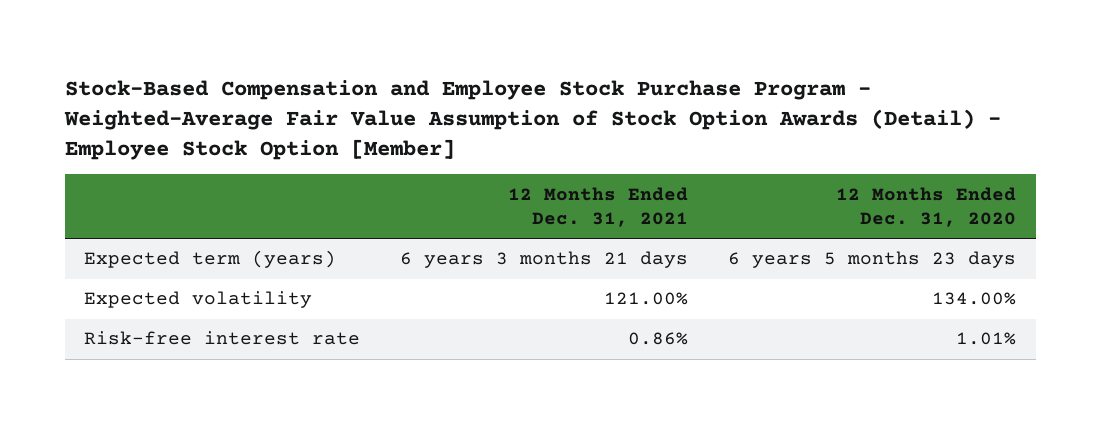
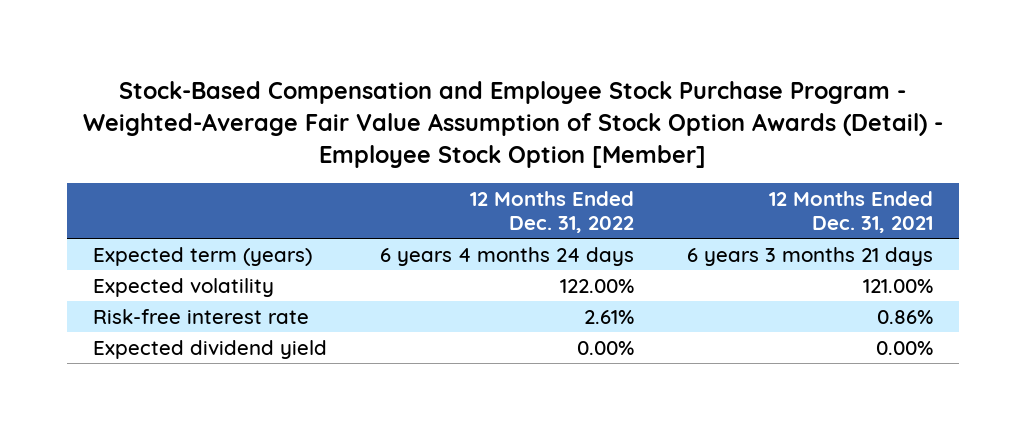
[836,186,1017,228] 12 Months Ended Dec. 31, 2020 -> none
none -> [470,191,635,233] 12 Months Ended Dec. 31, 2022
none -> [93,339,328,359] Expected dividend yield

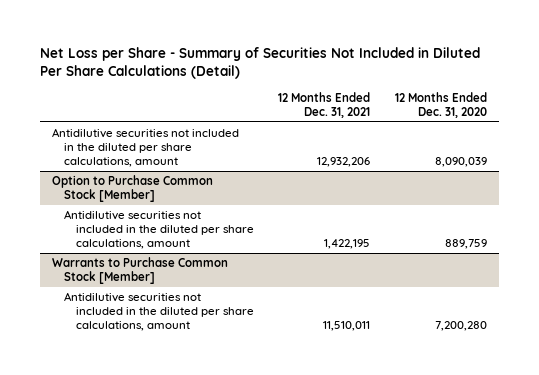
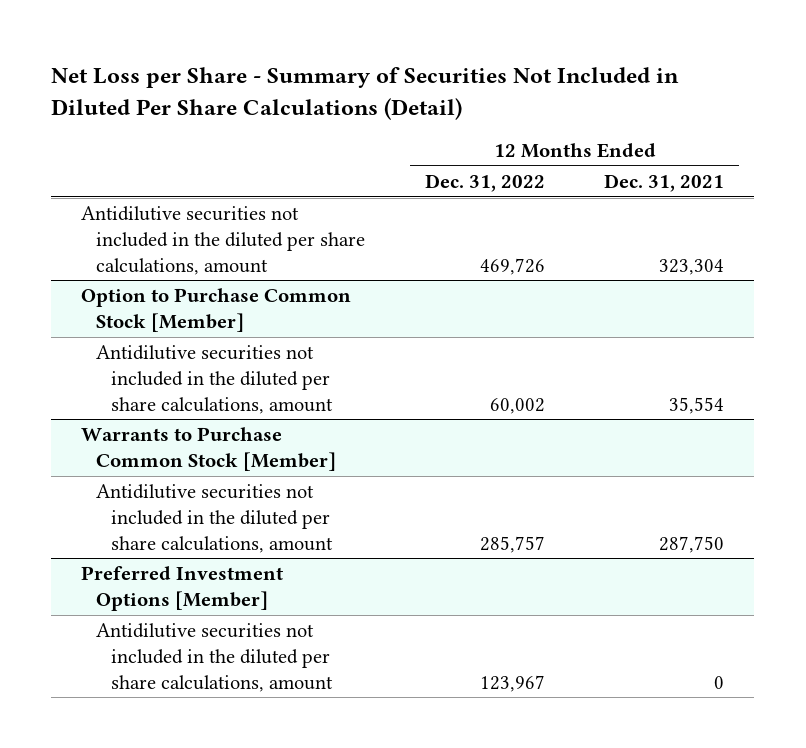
[394,91,487,119] 12 Months Ended Dec. 31, 2020 -> none
none -> [424,173,545,192] Dec. 31, 2022
[317,157,371,168] 12,932,206 -> [659,258,725,275] 323,304
[324,239,371,250] 1,422,195 -> [669,396,725,414] 35,554
[323,321,371,332] 11,510,011 -> [659,535,725,553] 287,750
none -> [81,566,284,611] Preferred Investment Options [Member]
none -> [95,623,333,692] Antidilutive securities not included in the diluted per share calculations, amount

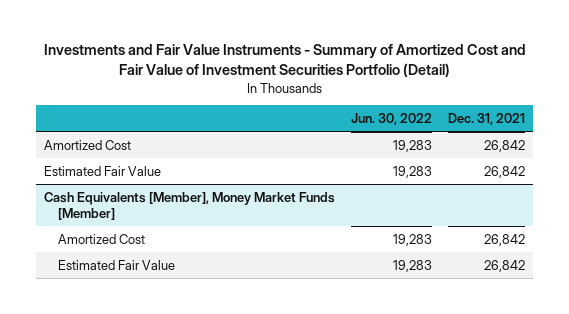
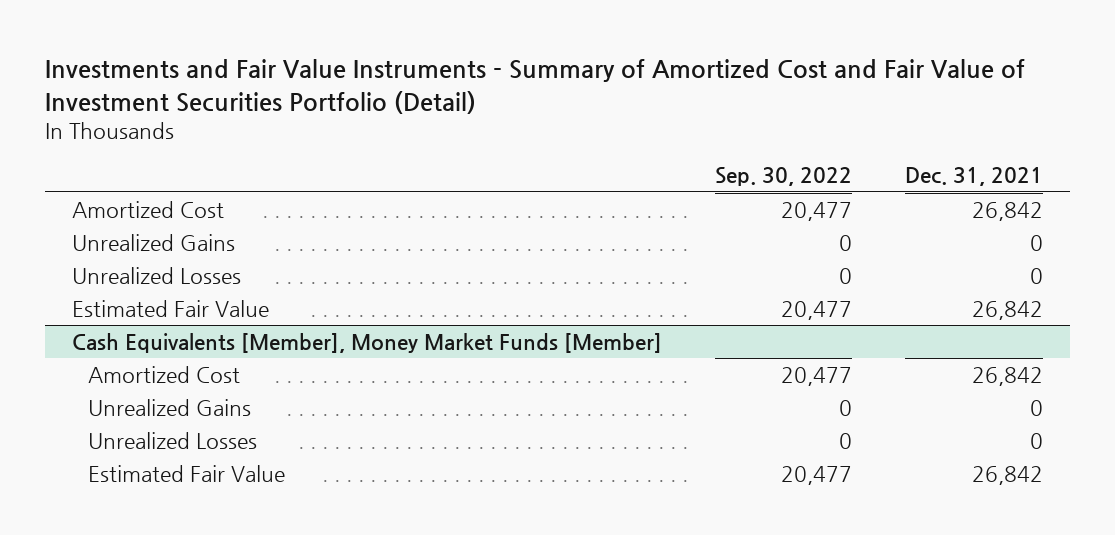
[351,112,433,125] Jun. 30, 2022 -> none
none -> [715,167,853,187] Sep. 30, 2022
none -> [71,234,235,252] Unrealized Gains
none -> [71,267,241,285] Unrealized Losses
none -> [88,399,252,417] Unrealized Gains
none -> [88,432,258,450] Unrealized Losses

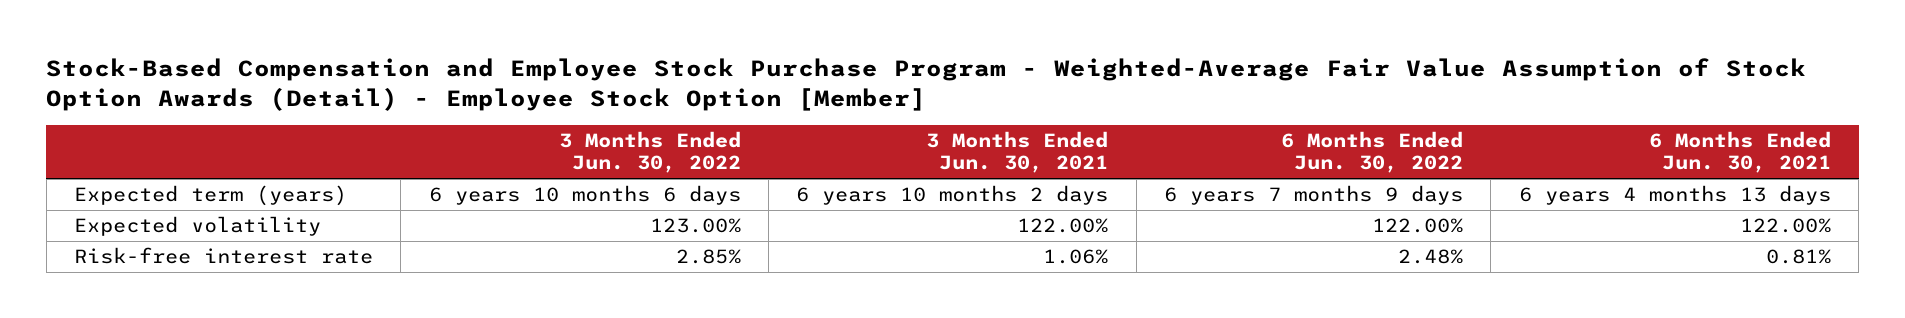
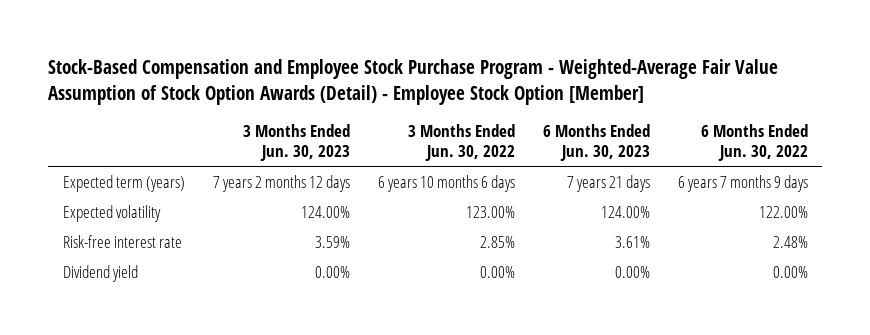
[926,131,1109,174] 3 Months Ended Jun. 30, 2021 -> none
[1648,131,1831,174] 6 Months Ended Jun. 30, 2021 -> none
none -> [242,124,350,161] 3 Months Ended Jun. 30, 2023
none -> [542,124,650,161] 6 Months Ended Jun. 30, 2023
none -> [62,264,138,282] Dividend yield

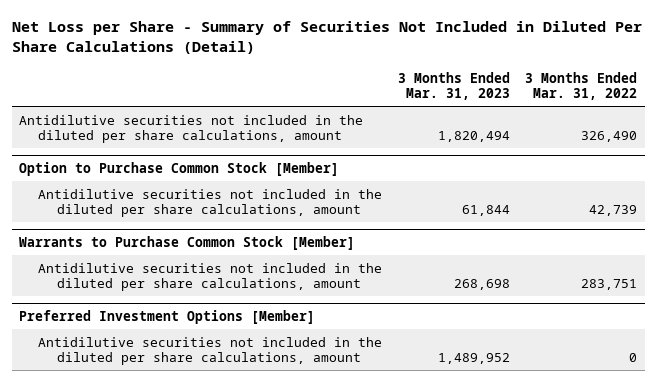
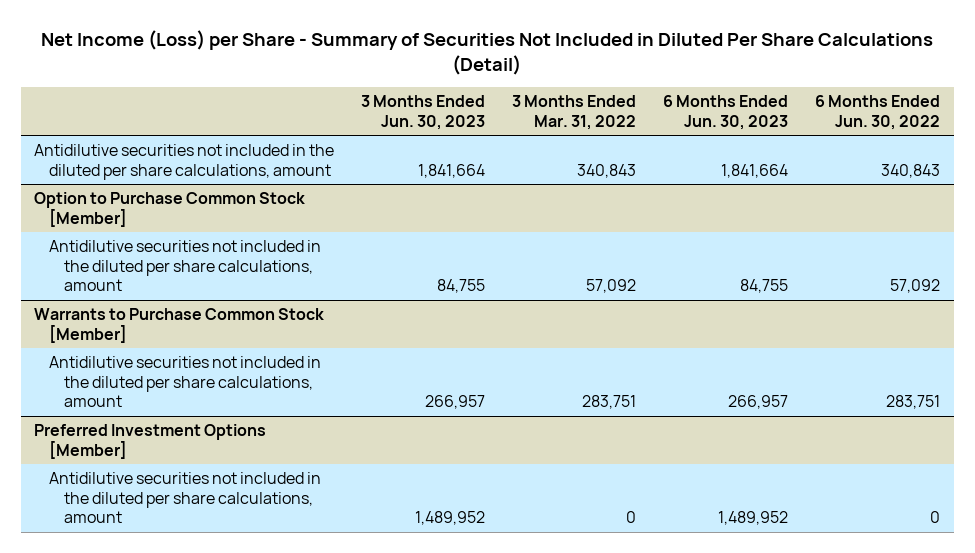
[11,20,642,54] Net Loss per Share - Summary of Securities Not Included in Diluted Per Share Calculations (Detail) -> [41,30,934,76] Net Income (Loss) per Share - Summary of Securities Not Included in Diluted Per Share Calculations (Detail)
[397,71,510,101] 3 Months Ended Mar. 31, 2023 -> none
none -> [361,95,486,131] 3 Months Ended Jun. 30, 2023
none -> [663,95,789,131] 6 Months Ended Jun. 30, 2023
none -> [815,95,941,131] 6 Months Ended Jun. 30, 2022
[580,130,637,142] 326,490 -> [577,163,637,178] 340,843
[588,204,637,216] 42,739 -> [586,279,637,294] 57,092

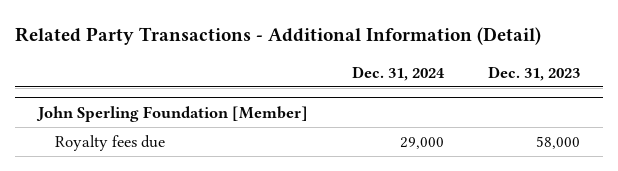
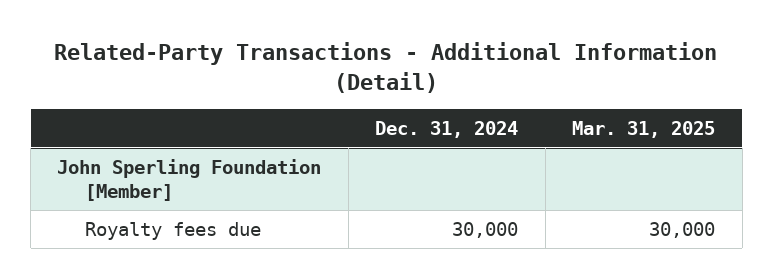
[15,27,542,46] Related Party Transactions - Additional Information (Detail) -> [54,42,718,93] Related-Party Transactions - Additional Information (Detail)
[488,65,581,81] Dec. 31, 2023 -> none
none -> [572,120,716,138] Mar. 31, 2025
[399,136,444,149] 29,000 -> [452,221,519,238] 30,000

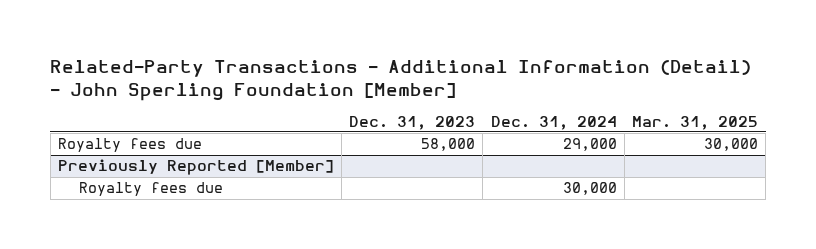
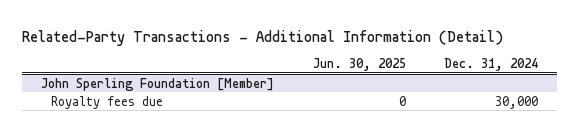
[50,59,752,101] Related-Party Transactions - Additional Information (Detail) - John Sperling Foundation [Member] -> [21,29,503,46] Related-Party Transactions - Additional Information (Detail)
[349,115,476,130] Dec. 31, 2023 -> none
[632,115,759,130] Mar. 31, 2025 -> none
none -> [312,58,406,72] Jun. 30, 2025
[57,138,202,153] Royalty fees due -> none
[57,159,334,176] Previously Reported [Member] -> [41,77,275,91] John Sperling Foundation [Member]

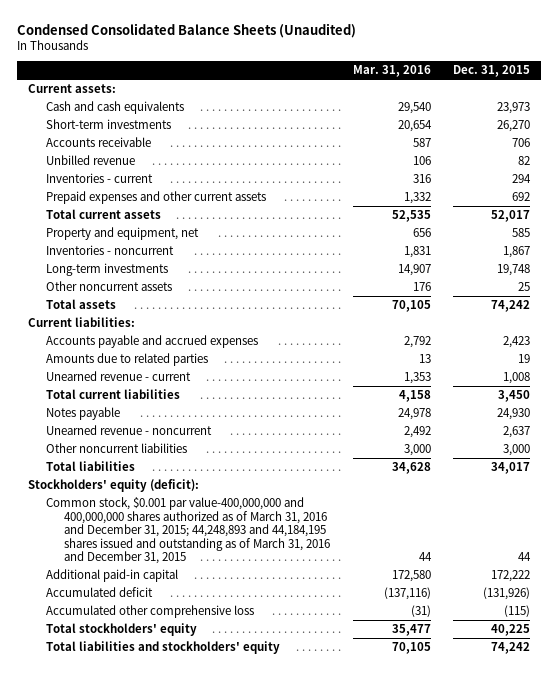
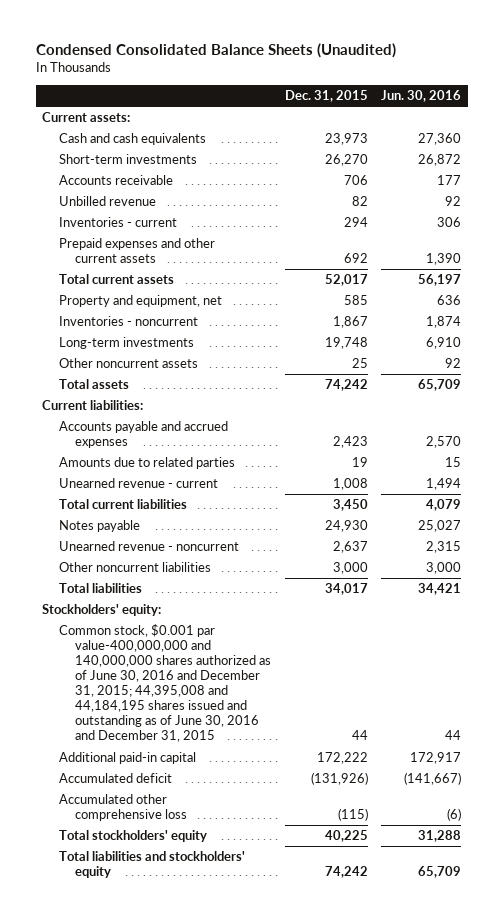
[352,65,431,78] Mar. 31, 2016 -> none
none -> [381,90,462,103] Jun. 30, 2016
[28,479,200,493] Stockholders' equity (deficit): -> [42,604,162,617] Stockholders' equity:
[46,497,331,565] Common stock, $0.001 par value-400,000,000 and 400,000,000 shares authorized as of March 31, 2016 and December 31, 2015; 44,248,893 and 44,184,195 shares issued and outstanding as of March 31, 2016 and December 31, 2015 -> [58,624,272,743] Common stock, $0.001 par value-400,000,000 and 140,000,000 shares authorized as of June 30, 2016 and December 31, 2015; 44,395,008 and 44,184,195 shares issued and outstanding as of June 30, 2016 and December 31, 2015

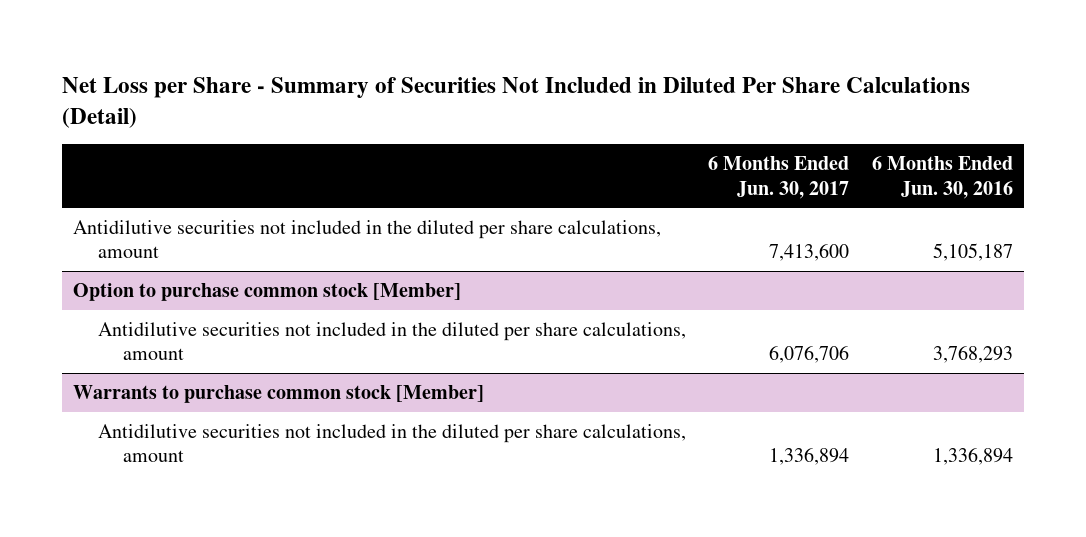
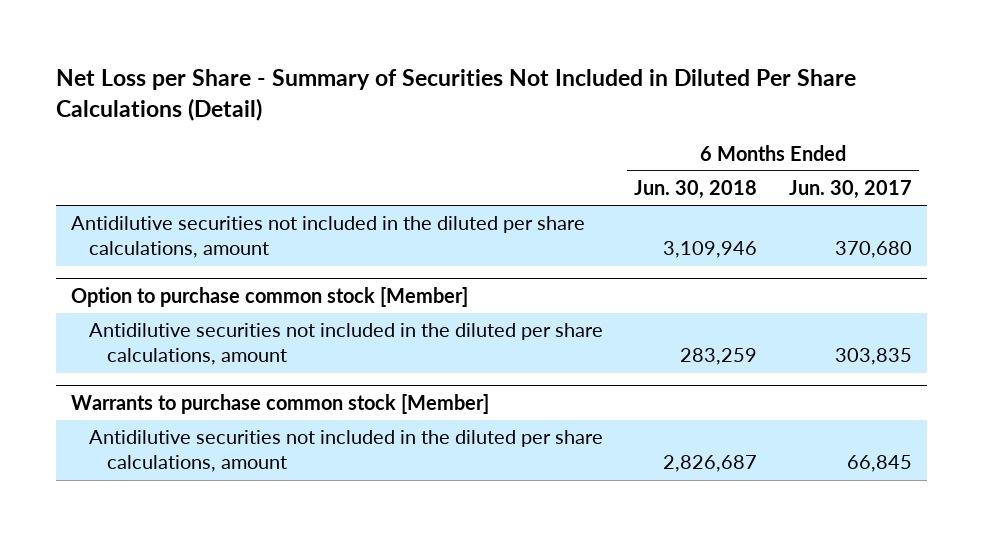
[871,156,1013,199] 6 Months Ended Jun. 30, 2016 -> none
none -> [634,180,758,200] Jun. 30, 2018
[769,243,850,262] 7,413,600 -> [834,241,912,259] 370,680
[769,345,850,364] 6,076,706 -> [834,348,912,366] 303,835
[769,447,850,466] 1,336,894 -> [846,455,912,473] 66,845

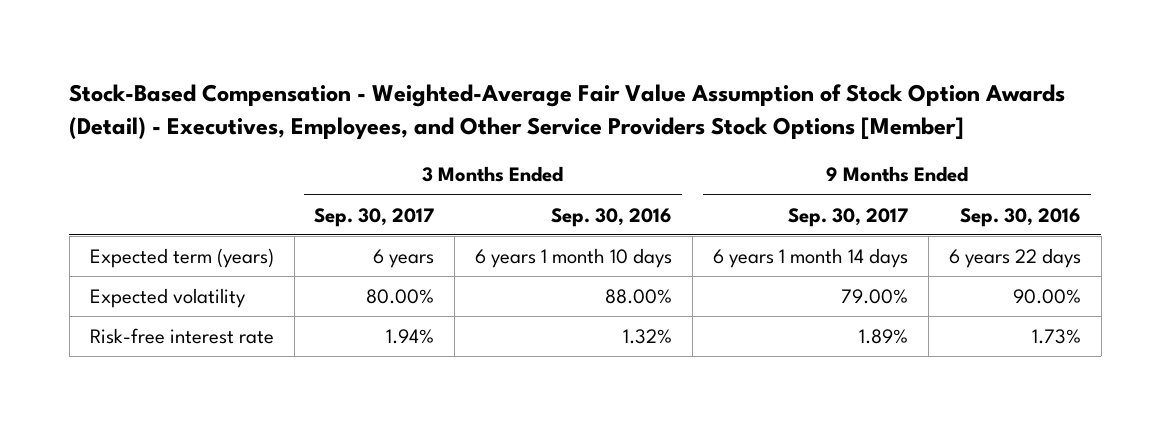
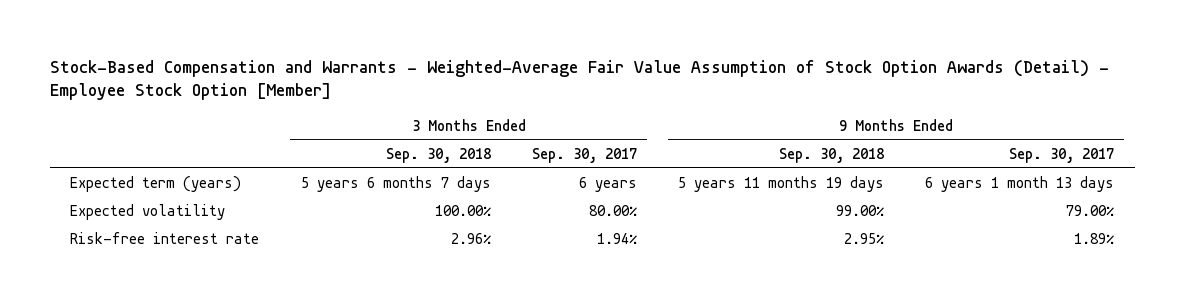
[69,84,1066,139] Stock-Based Compensation - Weighted-Average Fair Value Assumption of Stock Option Awards (Detail) - Executives, Employees, and Other Service Providers Stock Options [Member] -> [49,60,1109,101] Stock-Based Compensation and Warrants - Weighted-Average Fair Value Assumption of Stock Option Awards (Detail) - Employee Stock Option [Member]
[551,207,673,227] Sep. 30, 2016 -> none
[959,207,1081,227] Sep. 30, 2016 -> none
none -> [385,147,491,163] Sep. 30, 2018
none -> [778,147,884,163] Sep. 30, 2018
[712,248,908,269] 6 years 1 month 14 days -> [925,176,1115,193] 6 years 1 month 13 days

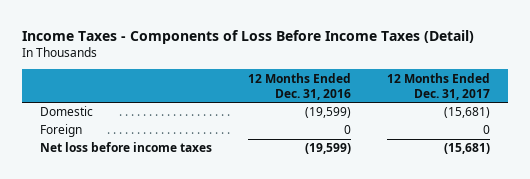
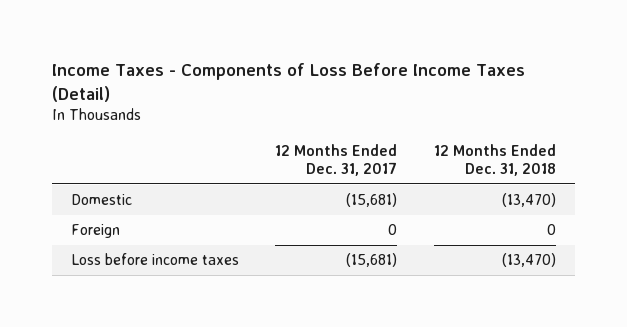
[247,72,351,100] 12 Months Ended Dec. 31, 2016 -> none
none -> [434,143,557,177] 12 Months Ended Dec. 31, 2018
[39,142,212,153] Net loss before income taxes -> [70,252,239,265] Loss before income taxes

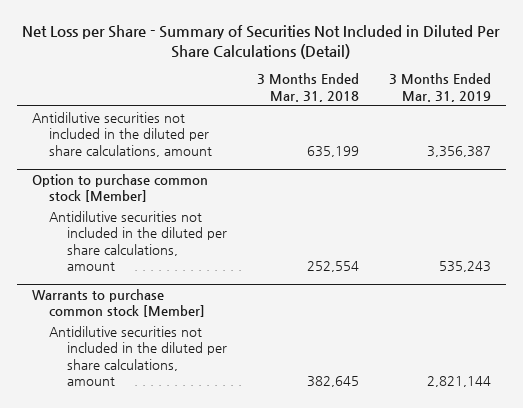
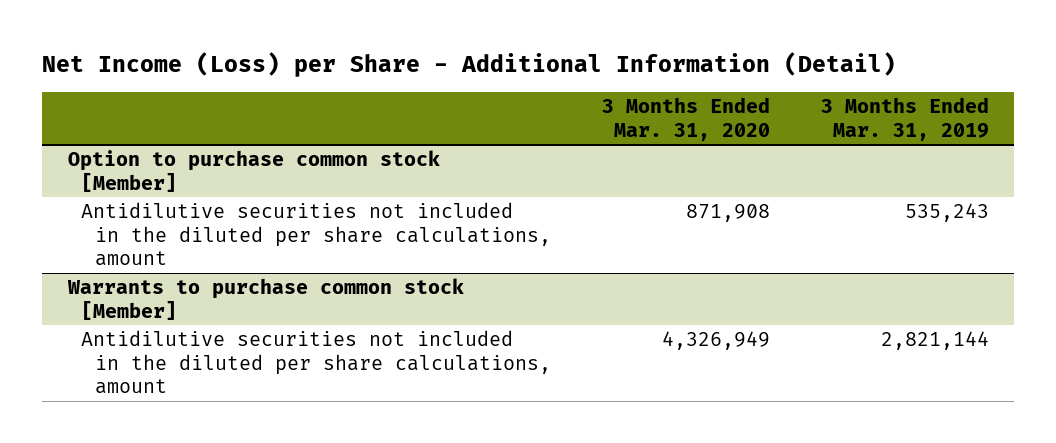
[22,25,501,59] Net Loss per Share - Summary of Securities Not Included in Diluted Per Share Calculations (Detail) -> [42,52,897,78] Net Income (Loss) per Share - Additional Information (Detail)
[256,73,359,102] 3 Months Ended Mar. 31, 2018 -> none
none -> [602,97,771,141] 3 Months Ended Mar. 31, 2020
[31,111,213,157] Antidilutive securities not included in the diluted per share calculations, amount -> none

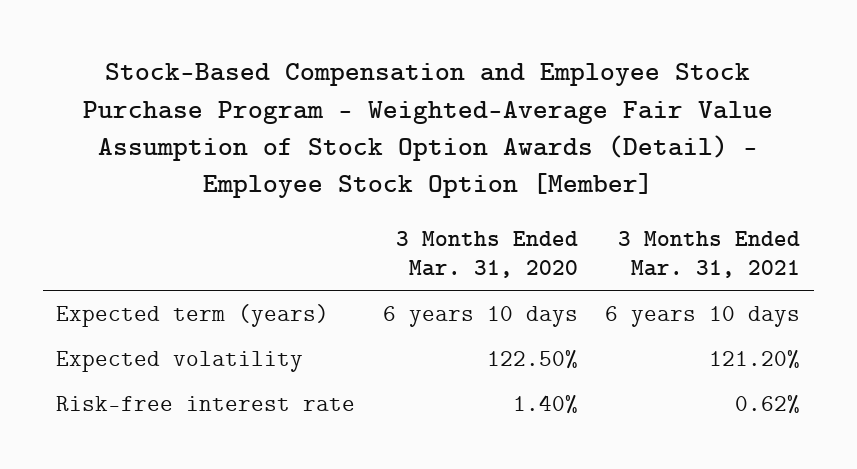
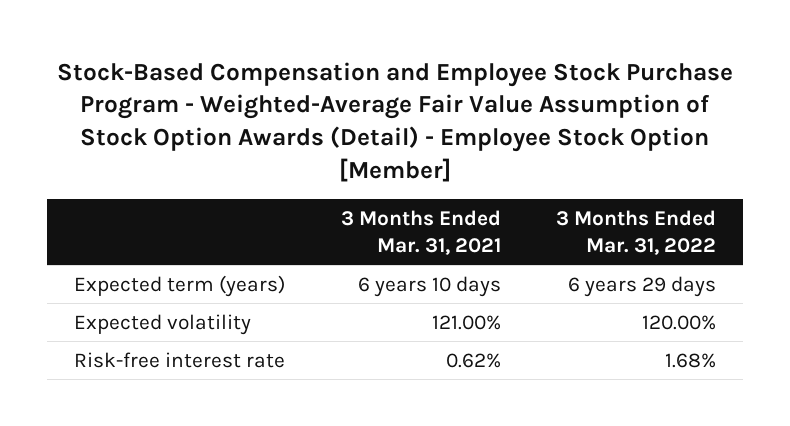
[395,231,578,279] 3 Months Ended Mar. 31, 2020 -> none
none -> [555,209,716,255] 3 Months Ended Mar. 31, 2022
[709,349,801,369] 121.20% -> [431,314,501,330] 121.00%

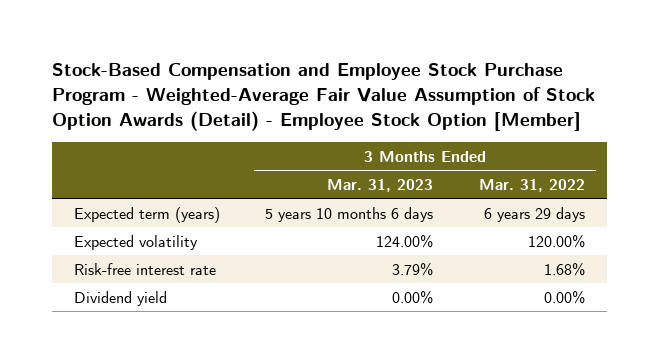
[340,209,501,255] 3 Months Ended Mar. 31, 2021 -> none
none -> [327,178,434,192] Mar. 31, 2023
none -> [74,290,168,306] Dividend yield

